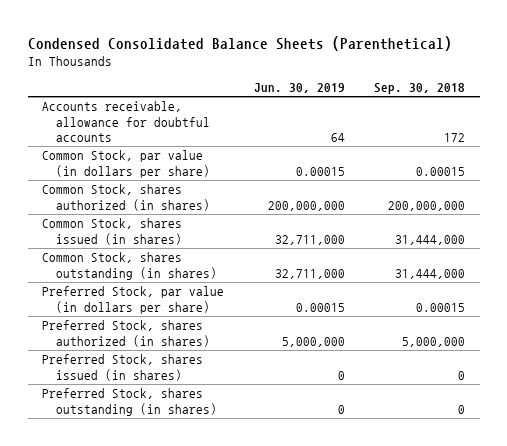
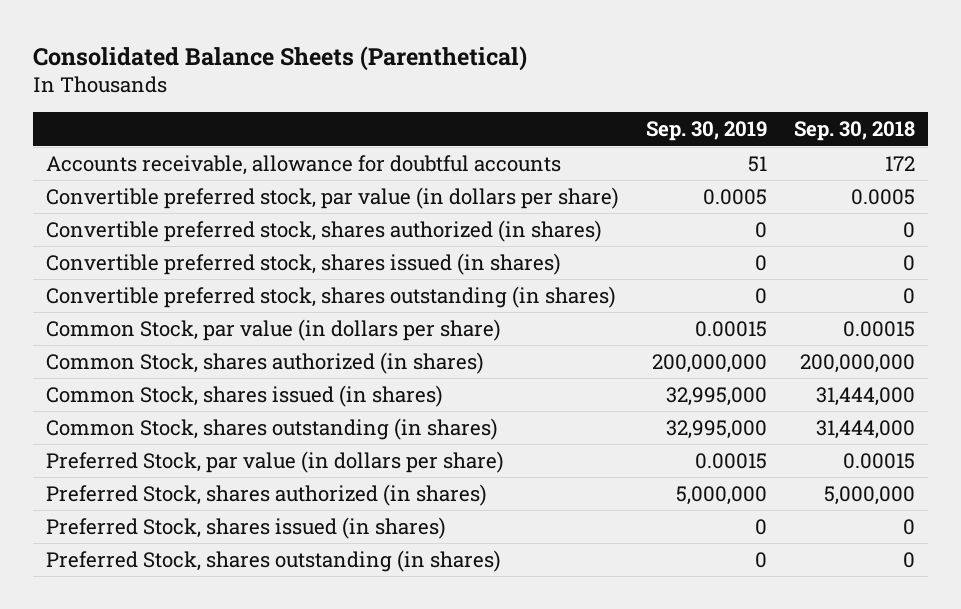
[27,35,452,51] Condensed Consolidated Balance Sheets (Parenthetical) -> [33,45,528,71] Consolidated Balance Sheets (Parenthetical)
[253,83,345,94] Jun. 30, 2019 -> none
none -> [646,121,768,142] Sep. 30, 2019
none -> [46,186,620,209] Convertible preferred stock, par value (in dollars per share)
none -> [46,219,603,242] Convertible preferred stock, shares authorized (in shares)
none -> [46,252,562,275] Convertible preferred stock, shares issued (in shares)
none -> [46,285,617,308] Convertible preferred stock, shares outstanding (in shares)

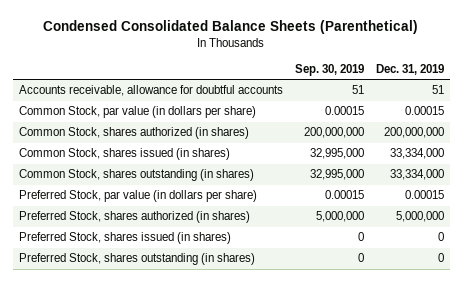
[33,45,528,71] Consolidated Balance Sheets (Parenthetical) -> [43,20,419,35] Condensed Consolidated Balance Sheets (Parenthetical)
[793,121,915,142] Sep. 30, 2018 -> none
none -> [375,64,444,76] Dec. 31, 2019
[46,186,620,209] Convertible preferred stock, par value (in dollars per share) -> none
[46,219,603,242] Convertible preferred stock, shares authorized (in shares) -> none
[46,252,562,275] Convertible preferred stock, shares issued (in shares) -> none
[46,285,617,308] Convertible preferred stock, shares outstanding (in shares) -> none

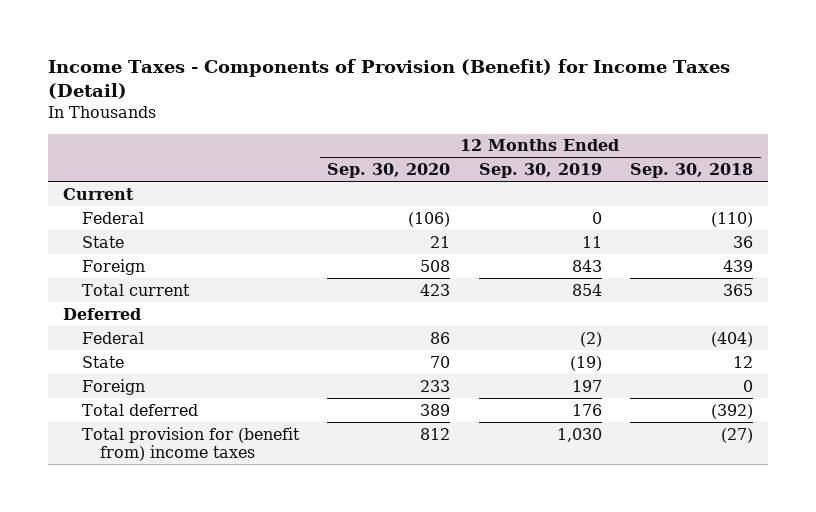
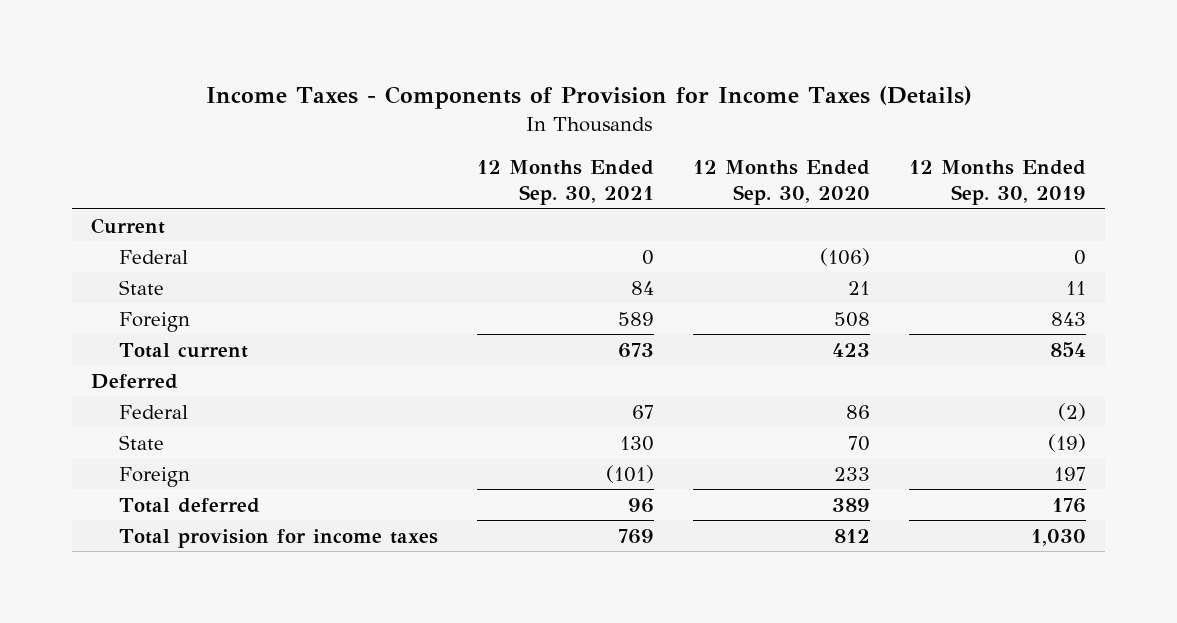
[48,58,731,99] Income Taxes - Components of Provision (Benefit) for Income Taxes (Detail) -> [205,86,972,110] Income Taxes - Components of Provision for Income Taxes (Details)
[630,162,754,178] Sep. 30, 2018 -> none
none -> [476,160,654,205] 12 Months Ended Sep. 30, 2021
[81,426,300,461] Total provision for (benefit from) income taxes -> [118,528,438,548] Total provision for income taxes

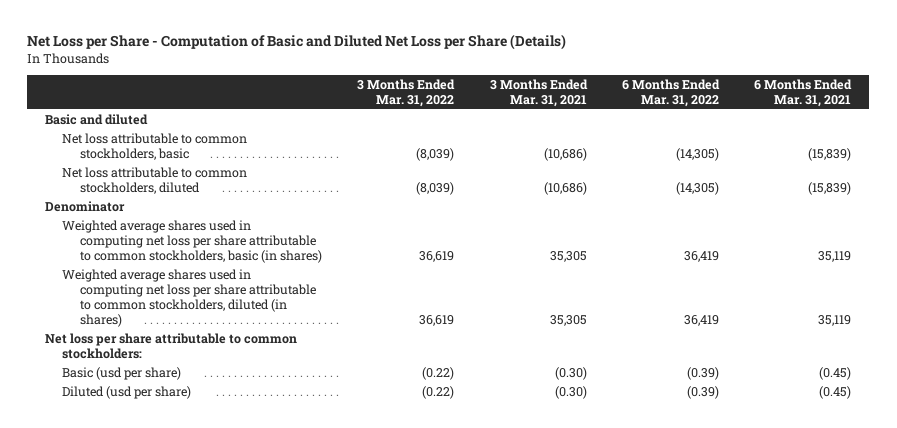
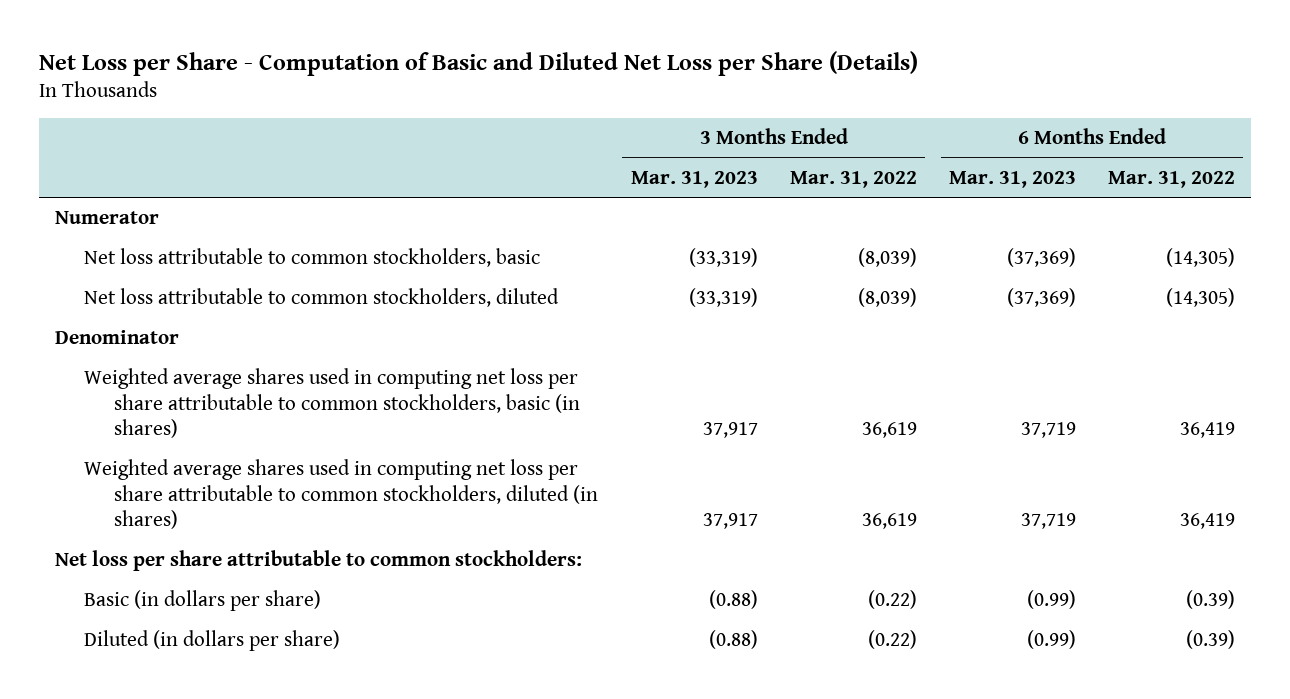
[489,78,588,107] 3 Months Ended Mar. 31, 2021 -> none
[754,78,853,107] 6 Months Ended Mar. 31, 2021 -> none
none -> [630,170,758,188] Mar. 31, 2023
none -> [948,170,1076,188] Mar. 31, 2023
[45,113,149,125] Basic and diluted -> none
none -> [54,211,159,225] Numerator
[62,366,182,380] Basic (usd per share) -> [84,590,322,612] Basic (in dollars per share)
[62,385,192,399] Diluted (usd per share) -> [84,630,341,652] Diluted (in dollars per share)

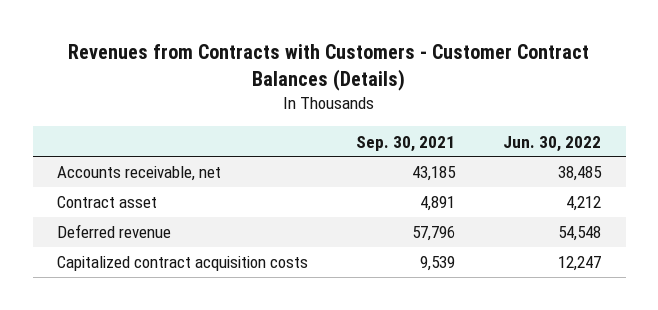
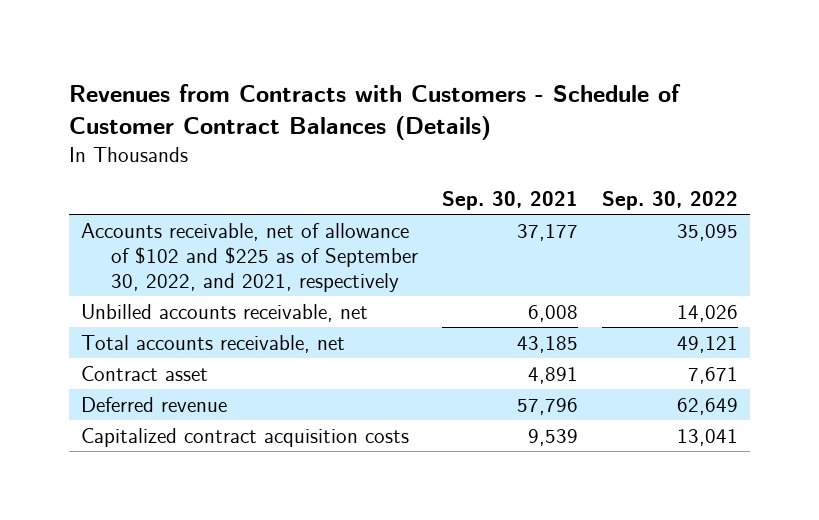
[68,44,590,92] Revenues from Contracts with Customers - Customer Contract Balances (Details) -> [69,83,682,141] Revenues from Contracts with Customers - Schedule of Customer Contract Balances (Details)
[503,135,602,152] Jun. 30, 2022 -> none
none -> [601,191,738,211] Sep. 30, 2022
[56,166,221,182] Accounts receivable, net -> [81,222,418,292] Accounts receivable, net of allowance of $102 and $225 as of September 30, 2022, and 2021, respectively
[412,166,457,182] 43,185 -> [516,223,578,241] 37,177
none -> [81,303,369,322] Unbilled accounts receivable, net
none -> [81,334,346,353] Total accounts receivable, net

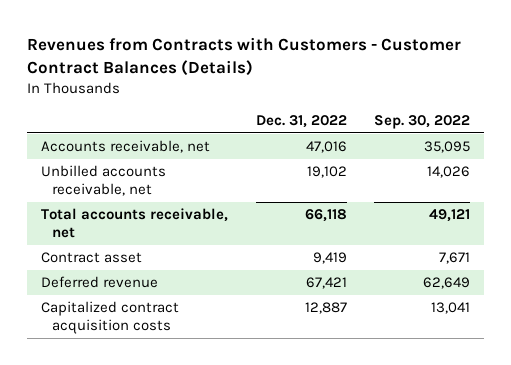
[69,83,682,141] Revenues from Contracts with Customers - Schedule of Customer Contract Balances (Details) -> [27,37,462,77] Revenues from Contracts with Customers - Customer Contract Balances (Details)
[441,191,578,211] Sep. 30, 2021 -> none
none -> [255,115,347,129] Dec. 31, 2022
[81,222,418,292] Accounts receivable, net of allowance of $102 and $225 as of September 30, 2022, and 2021, respectively -> [41,140,211,154] Accounts receivable, net

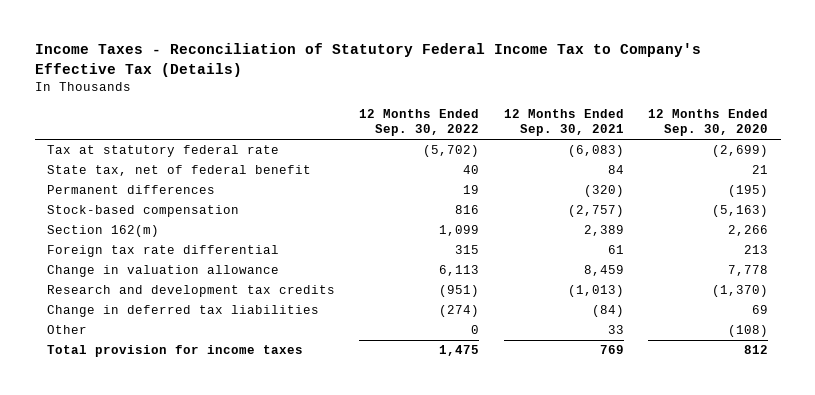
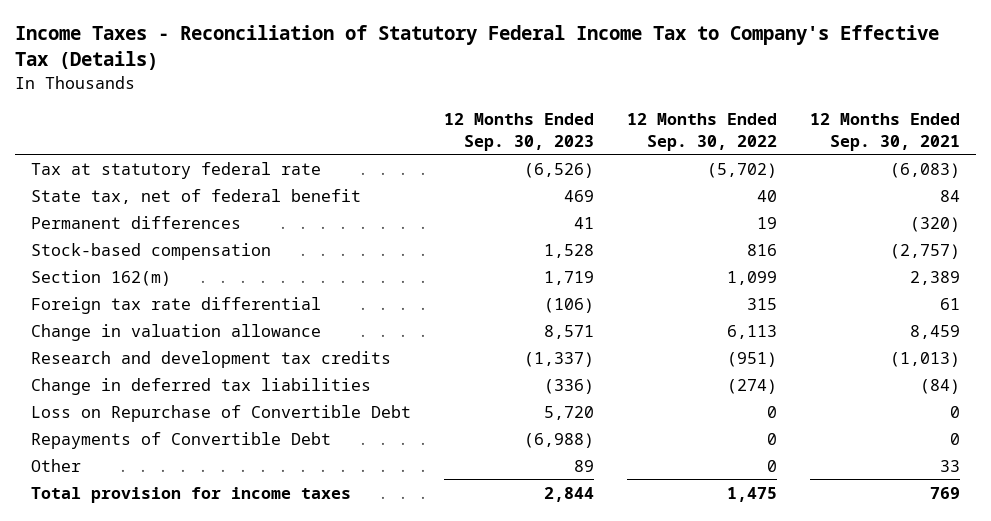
[648,108,769,137] 12 Months Ended Sep. 30, 2020 -> none
none -> [443,113,594,151] 12 Months Ended Sep. 30, 2023
none -> [31,404,412,422] Loss on Repurchase of Convertible Debt
none -> [31,431,332,449] Repayments of Convertible Debt

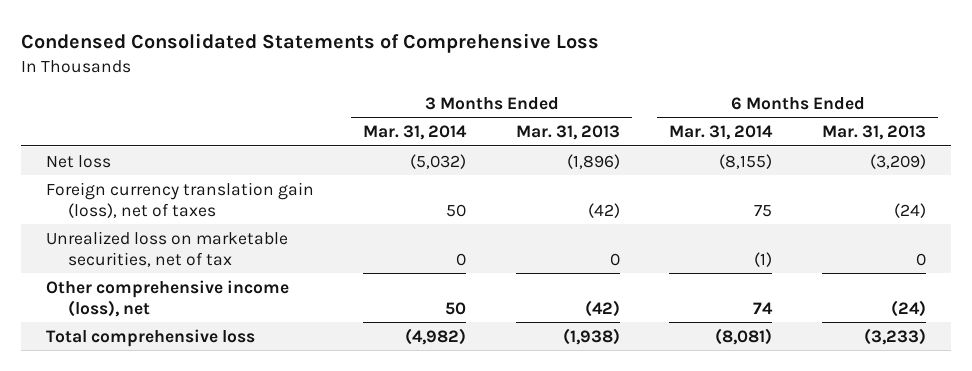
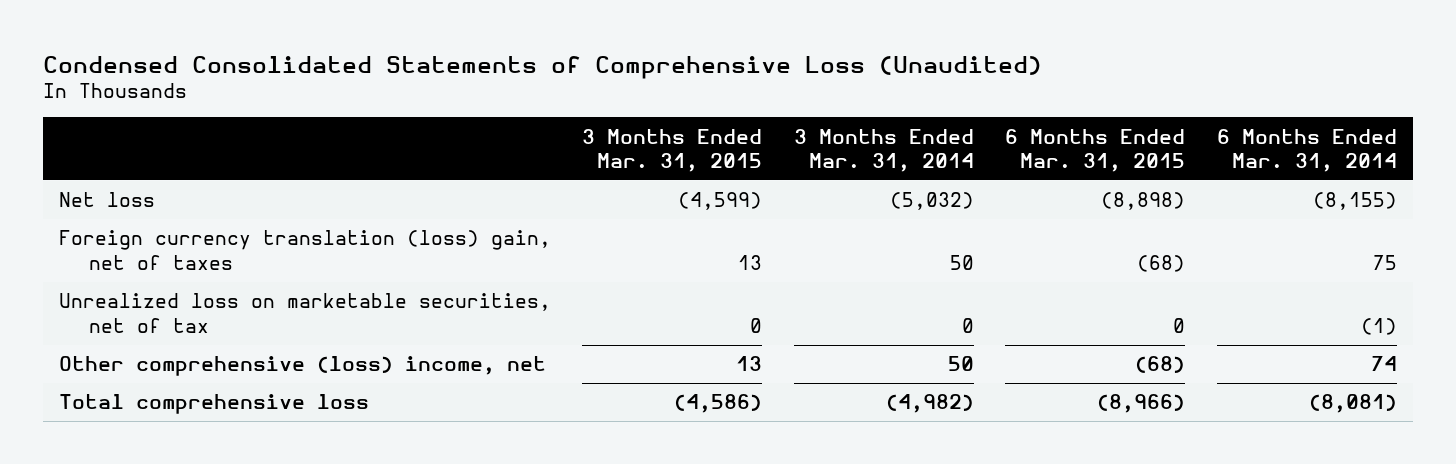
[21,33,600,54] Condensed Consolidated Statements of Comprehensive Loss -> [42,55,1042,79] Condensed Consolidated Statements of Comprehensive Loss (Unaudited)
[515,124,620,140] Mar. 31, 2013 -> none
[822,124,927,140] Mar. 31, 2013 -> none
none -> [582,128,763,173] 3 Months Ended Mar. 31, 2015
none -> [1005,128,1186,173] 6 Months Ended Mar. 31, 2015
[45,181,314,218] Foreign currency translation gain (loss), net of taxes -> [58,230,551,270] Foreign currency translation (loss) gain, net of taxes
[45,279,289,317] Other comprehensive income (loss), net -> [58,356,546,377] Other comprehensive (loss) income, net

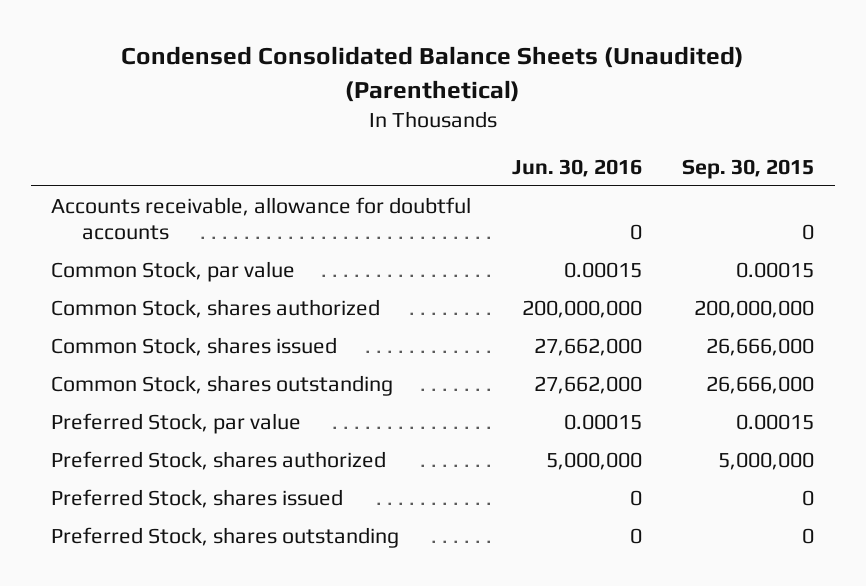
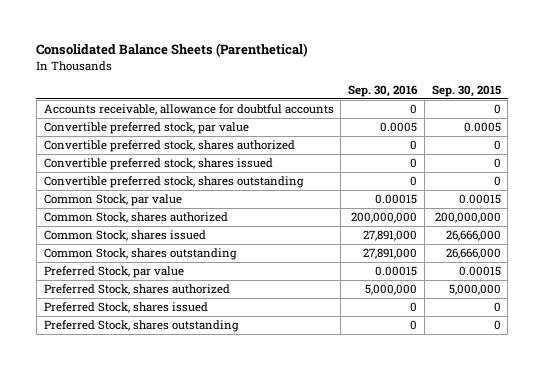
[120,46,744,102] Condensed Consolidated Balance Sheets (Unaudited) (Parenthetical) -> [36,43,309,58] Consolidated Balance Sheets (Parenthetical)
[511,158,642,177] Jun. 30, 2016 -> none
none -> [348,85,419,98] Sep. 30, 2016
none -> [43,122,249,135] Convertible preferred stock, par value
none -> [43,140,295,153] Convertible preferred stock, shares authorized
none -> [43,158,273,171] Convertible preferred stock, shares issued
none -> [43,176,304,189] Convertible preferred stock, shares outstanding

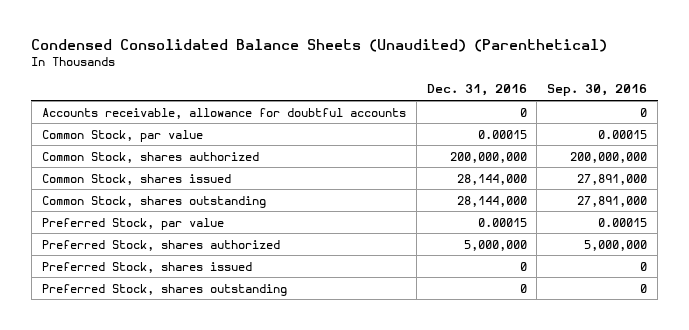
[36,43,309,58] Consolidated Balance Sheets (Parenthetical) -> [31,38,608,52] Condensed Consolidated Balance Sheets (Unaudited) (Parenthetical)
[431,85,501,98] Sep. 30, 2015 -> none
none -> [426,84,527,97] Dec. 31, 2016
[43,122,249,135] Convertible preferred stock, par value -> none
[43,140,295,153] Convertible preferred stock, shares authorized -> none
[43,158,273,171] Convertible preferred stock, shares issued -> none
[43,176,304,189] Convertible preferred stock, shares outstanding -> none

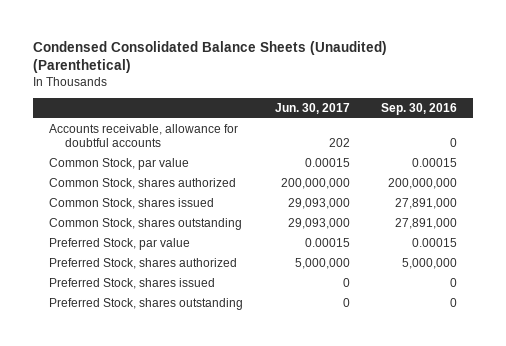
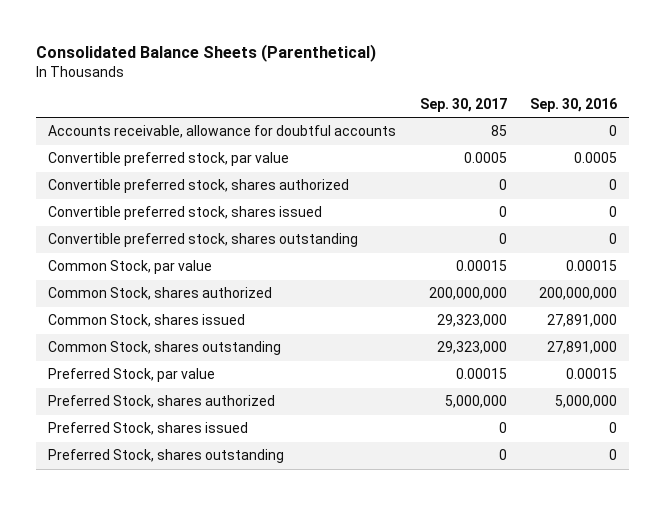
[33,40,388,74] Condensed Consolidated Balance Sheets (Unaudited) (Parenthetical) -> [36,43,377,62] Consolidated Balance Sheets (Parenthetical)
[274,102,350,114] Jun. 30, 2017 -> none
none -> [419,97,507,112] Sep. 30, 2017
none -> [48,152,290,167] Convertible preferred stock, par value
none -> [48,179,350,194] Convertible preferred stock, shares authorized
none -> [48,206,323,221] Convertible preferred stock, shares issued
none -> [48,233,359,248] Convertible preferred stock, shares outstanding

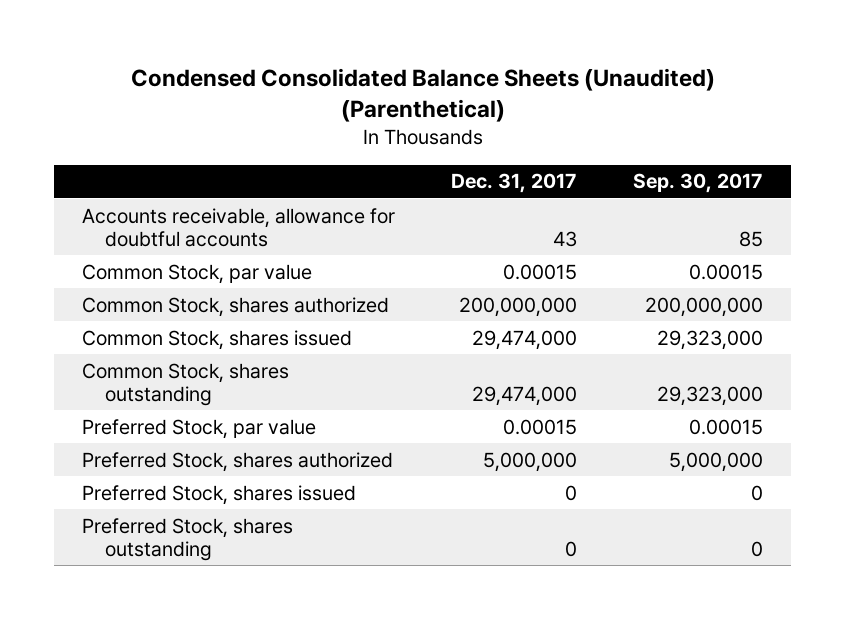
[36,43,377,62] Consolidated Balance Sheets (Parenthetical) -> [130,67,715,123] Condensed Consolidated Balance Sheets (Unaudited) (Parenthetical)
[530,97,618,112] Sep. 30, 2016 -> none
none -> [451,173,578,194] Dec. 31, 2017
[48,152,290,167] Convertible preferred stock, par value -> none
[48,179,350,194] Convertible preferred stock, shares authorized -> none
[48,206,323,221] Convertible preferred stock, shares issued -> none
[48,233,359,248] Convertible preferred stock, shares outstanding -> none

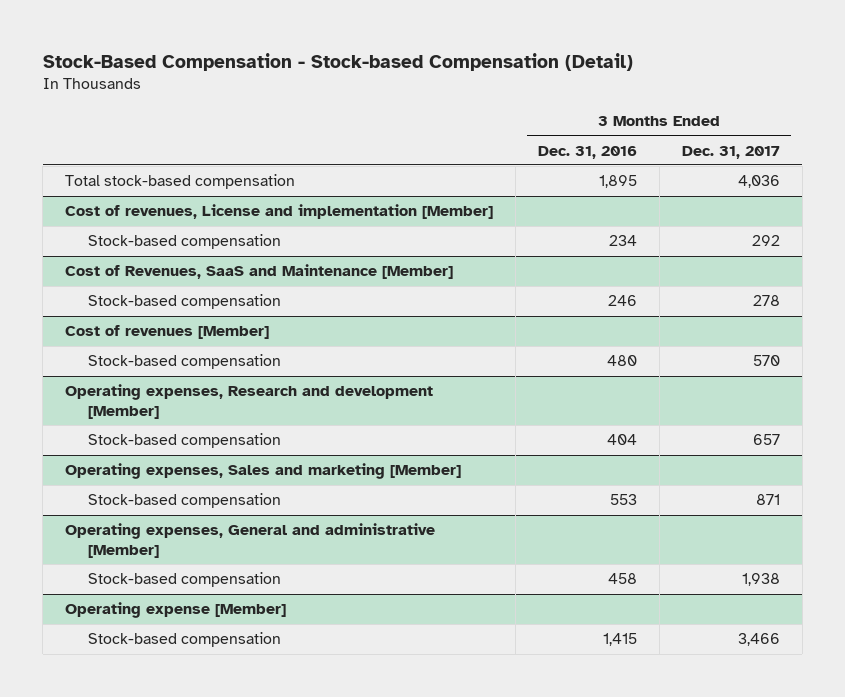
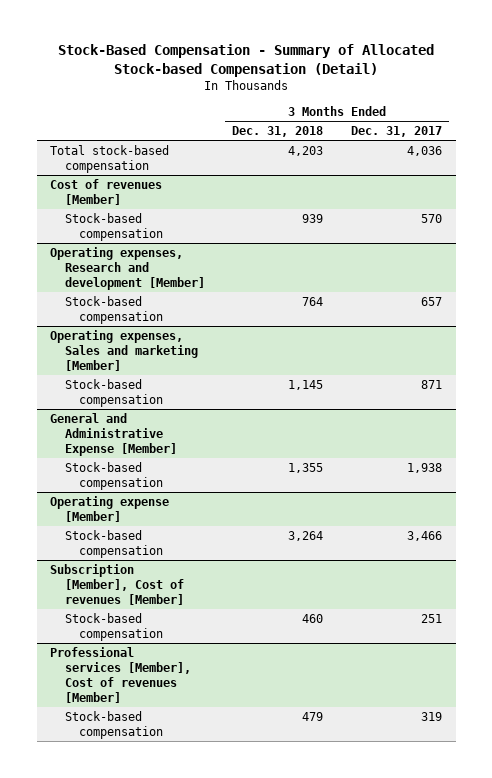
[42,52,633,71] Stock-Based Compensation - Stock-based Compensation (Detail) -> [58,44,435,78] Stock-Based Compensation - Summary of Allocated Stock-based Compensation (Detail)
[538,145,638,159] Dec. 31, 2016 -> none
none -> [232,126,324,138] Dec. 31, 2018
[65,204,494,220] Cost of revenues, License and implementation [Member] -> none
[87,234,281,250] Stock-based compensation -> none
[65,264,454,280] Cost of Revenues, SaaS and Maintenance [Member] -> none
[87,294,281,310] Stock-based compensation -> none
[65,523,436,558] Operating expenses, General and administrative [Member] -> [50,412,177,457] General and Administrative Expense [Member]
none -> [50,563,184,606] Subscription [Member], Cost of revenues [Member]
none -> [64,612,163,642] Stock-based compensation
none -> [50,646,191,704] Professional services [Member], Cost of revenues [Member]
none -> [64,710,163,740] Stock-based compensation

